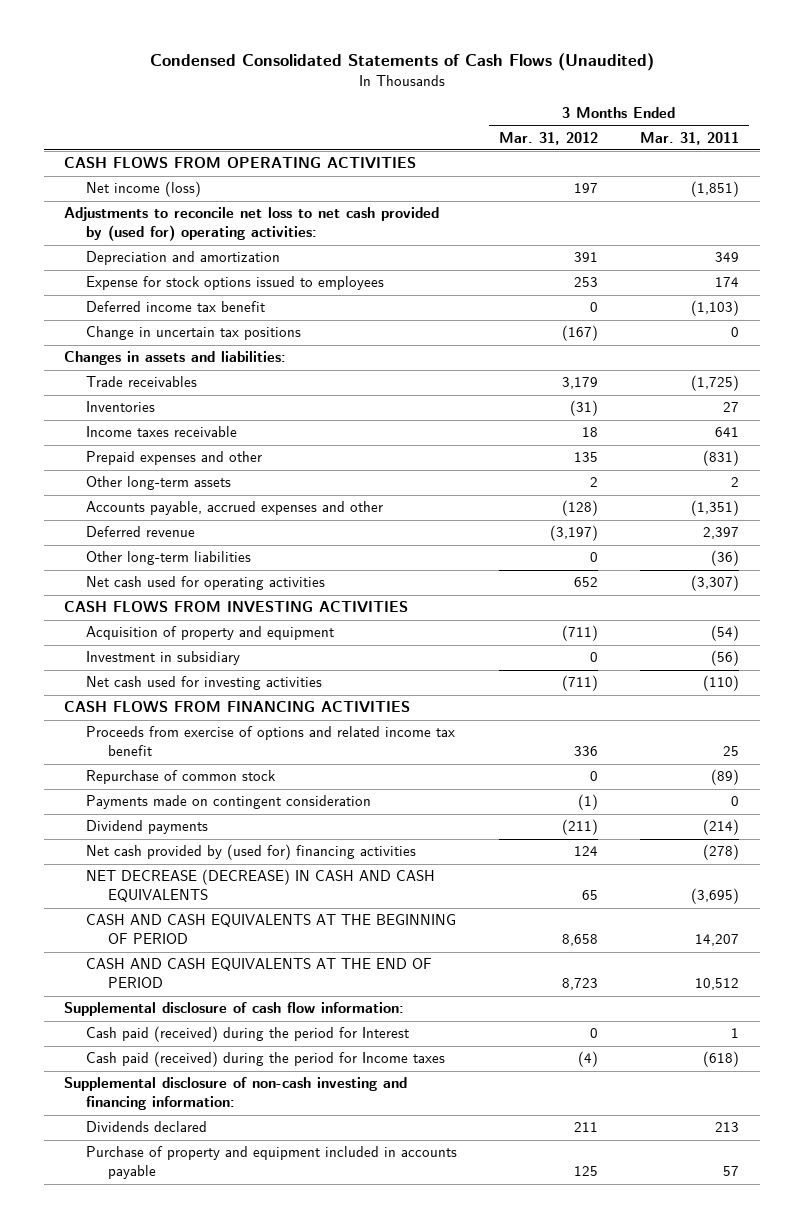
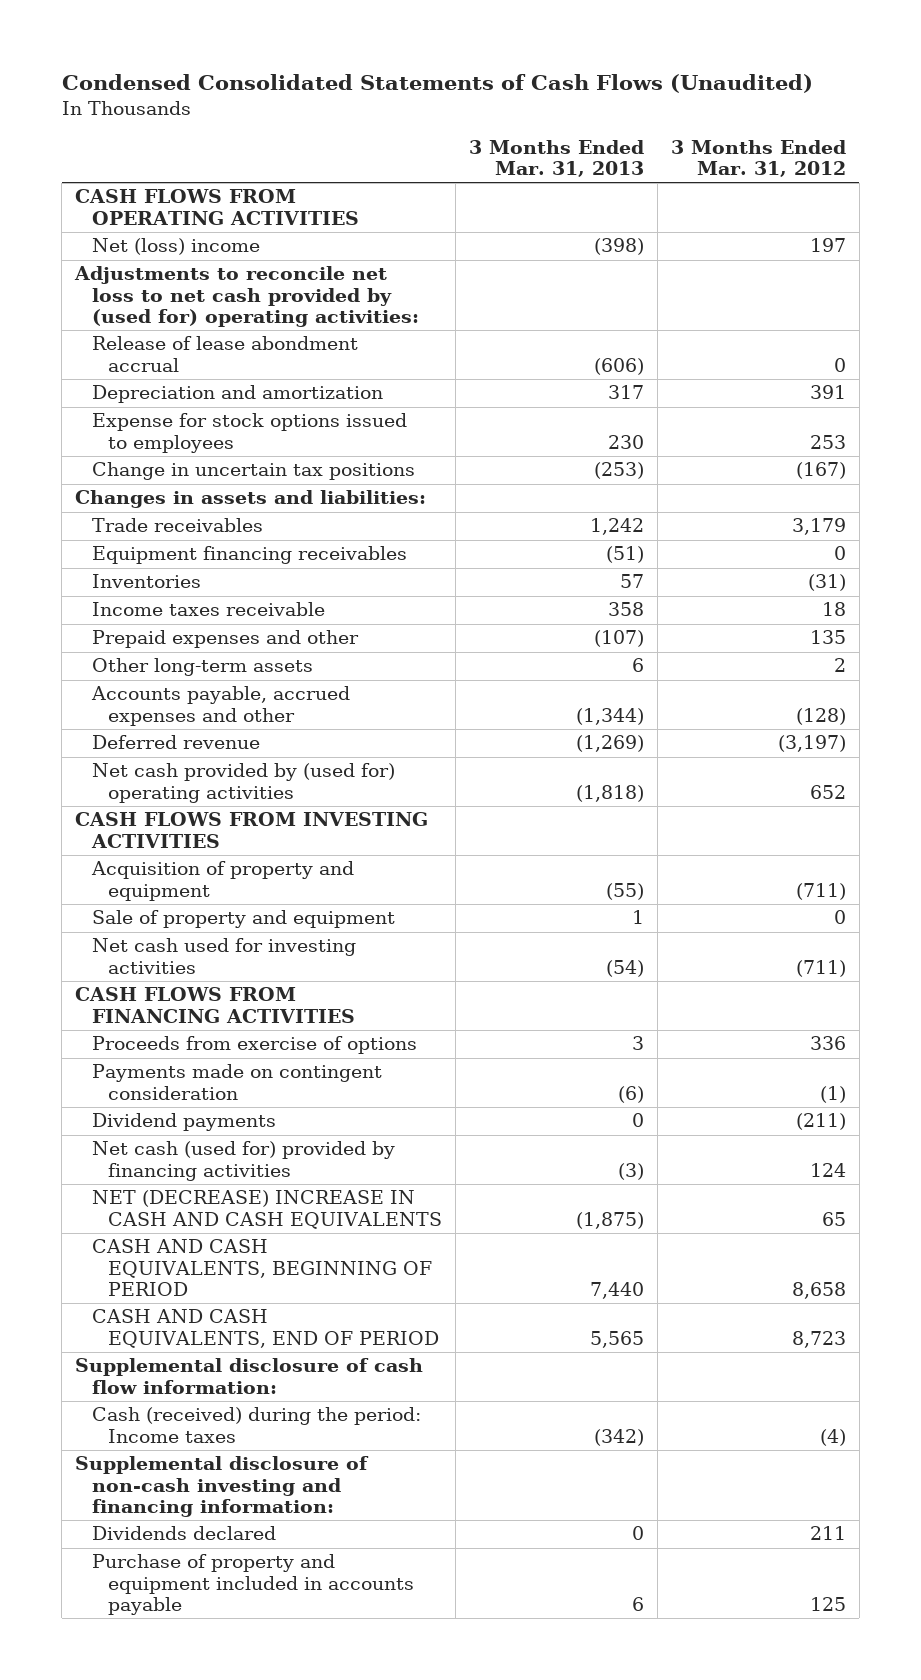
[639,131,739,145] Mar. 31, 2011 -> none
none -> [468,139,644,178] 3 Months Ended Mar. 31, 2013
[86,181,202,198] Net income (loss) -> [91,238,260,256] Net (loss) income
none -> [91,336,358,372] Release of lease abondment accrual
[86,301,266,313] Deferred income tax benefit -> none
none -> [91,546,407,565] Equipment financing receivables
[86,551,252,566] Other long-term liabilities -> none
[86,576,326,591] Net cash used for operating activities -> [91,763,395,803] Net cash provided by (used for) operating activities
[86,651,241,666] Investment in subsidiary -> none
none -> [91,910,395,929] Sale of property and equipment
[86,770,277,785] Repurchase of common stock -> none
[86,726,456,757] Proceeds from exercise of options and related income tax benefit -> [91,1036,417,1055] Proceeds from exercise of options
[86,844,417,861] Net cash provided by (used for) financing activities -> [91,1141,395,1181] Net cash (used for) provided by financing activities
[86,869,436,903] NET DECREASE (DECREASE) IN CASH AND CASH EQUIVALENTS -> [91,1190,442,1229] NET (DECREASE) INCREASE IN CASH AND CASH EQUIVALENTS
[86,914,457,945] CASH AND CASH EQUIVALENTS AT THE BEGINNING OF PERIOD -> [91,1239,432,1296] CASH AND CASH EQUIVALENTS, BEGINNING OF PERIOD
[86,958,433,989] CASH AND CASH EQUIVALENTS AT THE END OF PERIOD -> [91,1309,439,1348] CASH AND CASH EQUIVALENTS, END OF PERIOD
[86,1026,410,1043] Cash paid (received) during the period for Interest -> none
[86,1051,446,1068] Cash paid (received) during the period for Income taxes -> [91,1407,421,1443] Cash (received) during the period: Income taxes

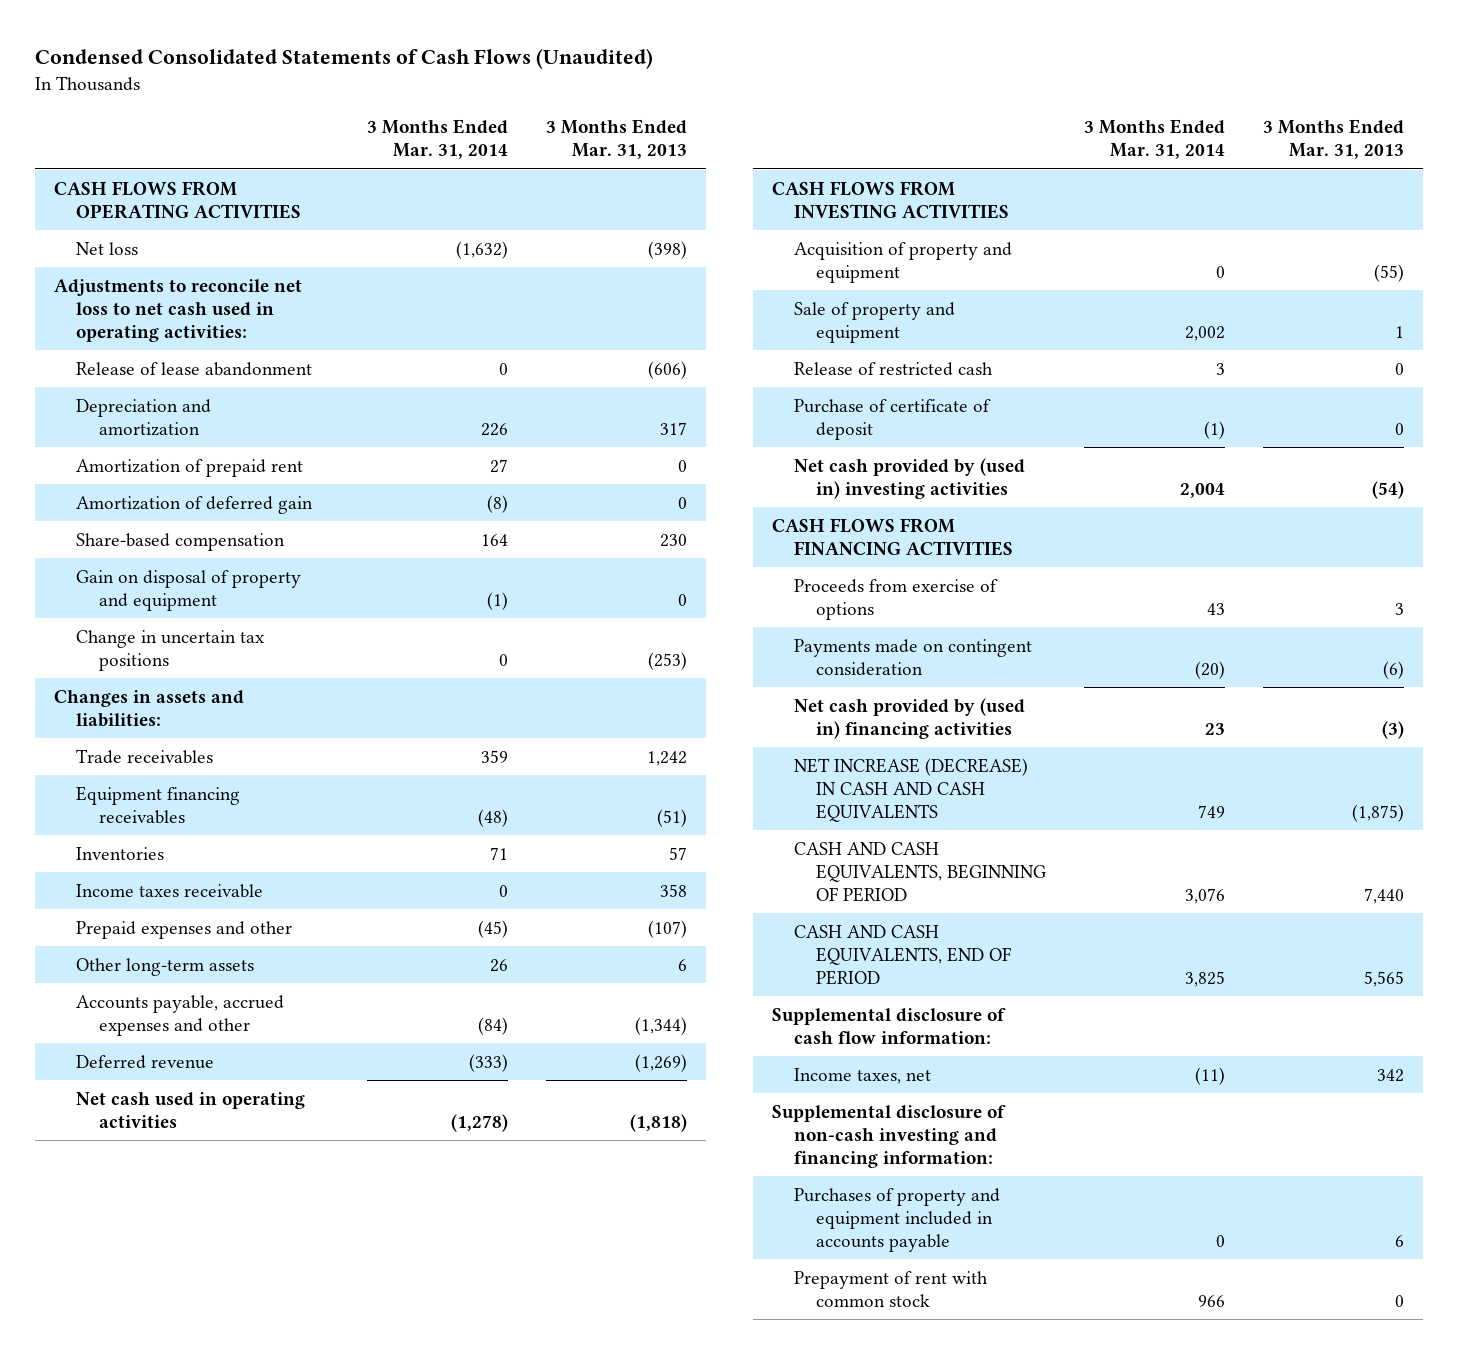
[670,139,846,178] 3 Months Ended Mar. 31, 2012 -> none
none -> [366,119,508,160] 3 Months Ended Mar. 31, 2014
[91,238,260,256] Net (loss) income -> [76,241,139,255] Net loss
[74,266,419,327] Adjustments to reconcile net loss to net cash provided by (used for) operating activities: -> [54,278,303,342] Adjustments to reconcile net loss to net cash used in operating activities:
[91,336,358,372] Release of lease abondment accrual -> [76,361,313,376] Release of lease abandonment
none -> [76,458,304,477] Amortization of prepaid rent
none -> [76,495,314,514] Amortization of deferred gain
[91,413,407,453] Expense for stock options issued to employees -> [76,532,286,551] Share-based compensation
none -> [76,569,302,611] Gain on disposal of property and equipment
[91,763,395,803] Net cash provided by (used for) operating activities -> [76,1091,306,1128] Net cash used in operating activities
none -> [793,361,993,376] Release of restricted cash
none -> [793,398,991,440] Purchase of certificate of deposit
[91,938,356,974] Net cash used for investing activities -> [793,457,1025,499] Net cash provided by (used in) investing activities
[91,1113,276,1132] Dividend payments -> none
[91,1141,395,1181] Net cash (used for) provided by financing activities -> [793,697,1025,739] Net cash provided by (used in) financing activities
[91,1190,442,1229] NET (DECREASE) INCREASE IN CASH AND CASH EQUIVALENTS -> [793,757,1028,822] NET INCREASE (DECREASE) IN CASH AND CASH EQUIVALENTS
[91,1407,421,1443] Cash (received) during the period: Income taxes -> [793,1067,931,1084] Income taxes, net
[593,1428,644,1446] (342) -> [1377,1068,1405,1082] 342
[91,1526,276,1541] Dividends declared -> none
[91,1554,414,1615] Purchase of property and equipment included in accounts payable -> [793,1187,1000,1252] Purchases of property and equipment included in accounts payable
none -> [793,1270,988,1307] Prepayment of rent with common stock

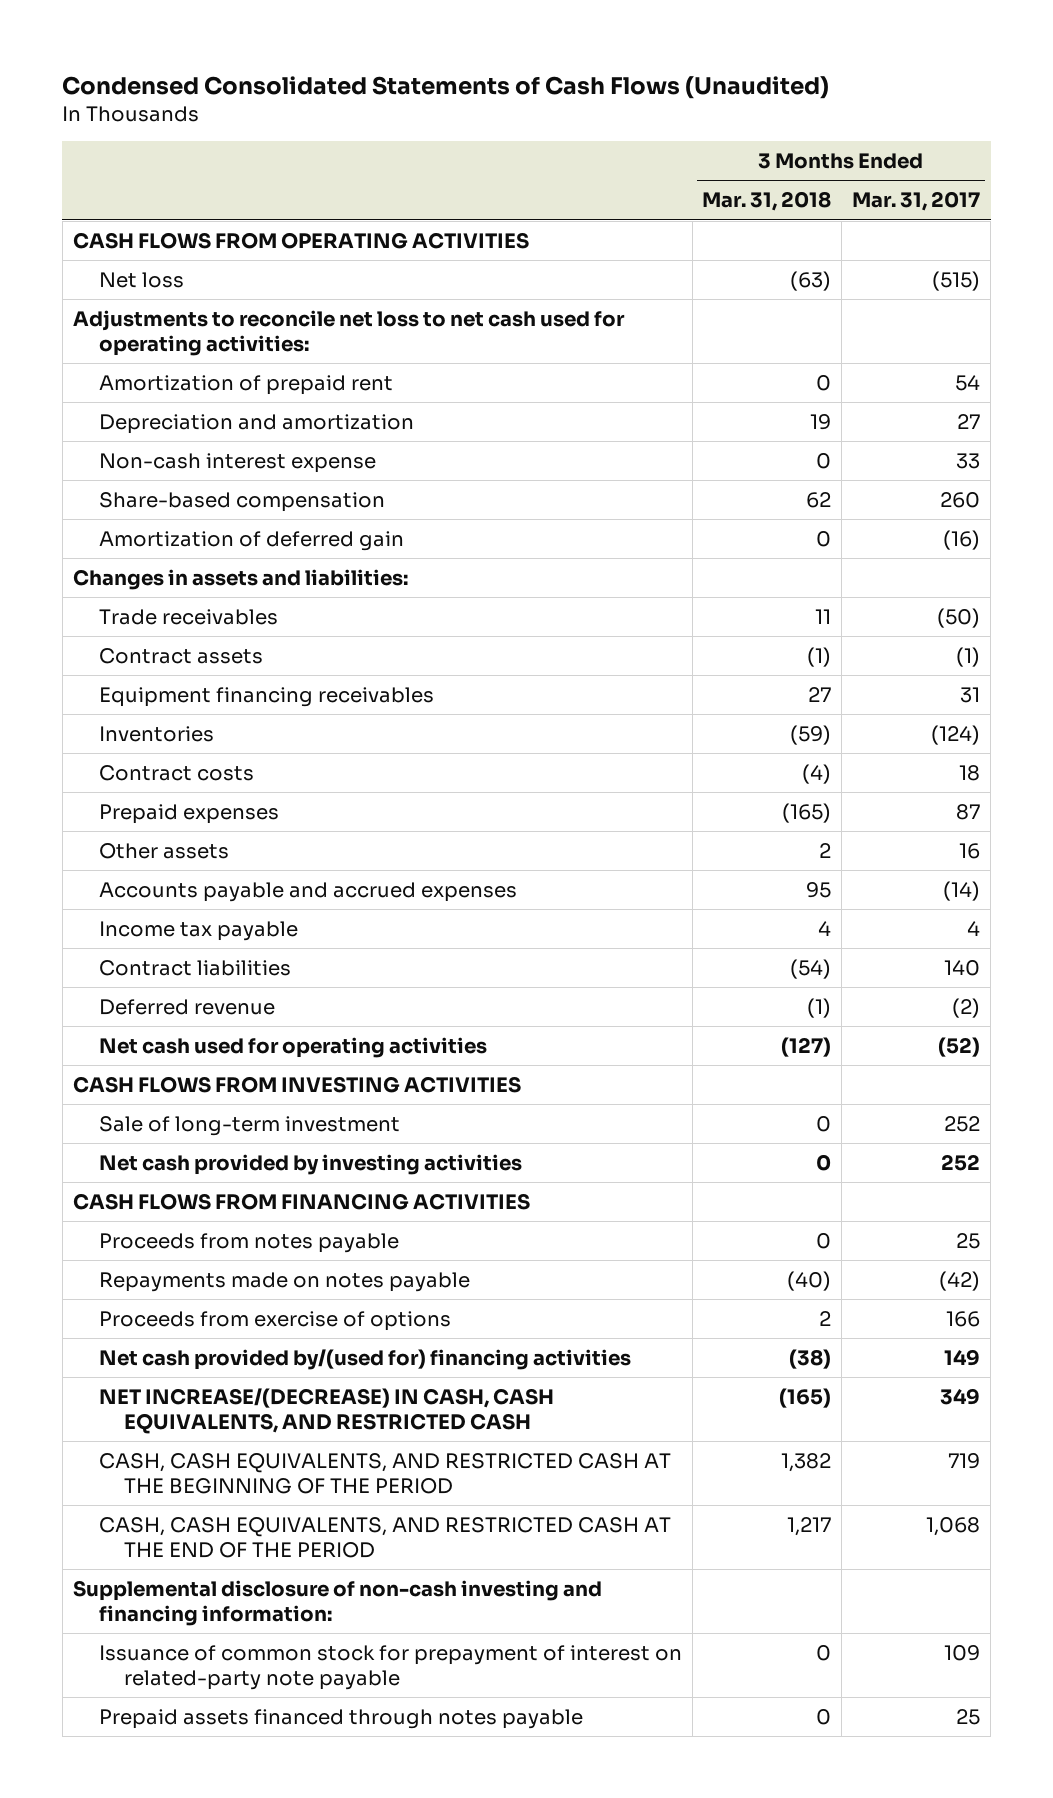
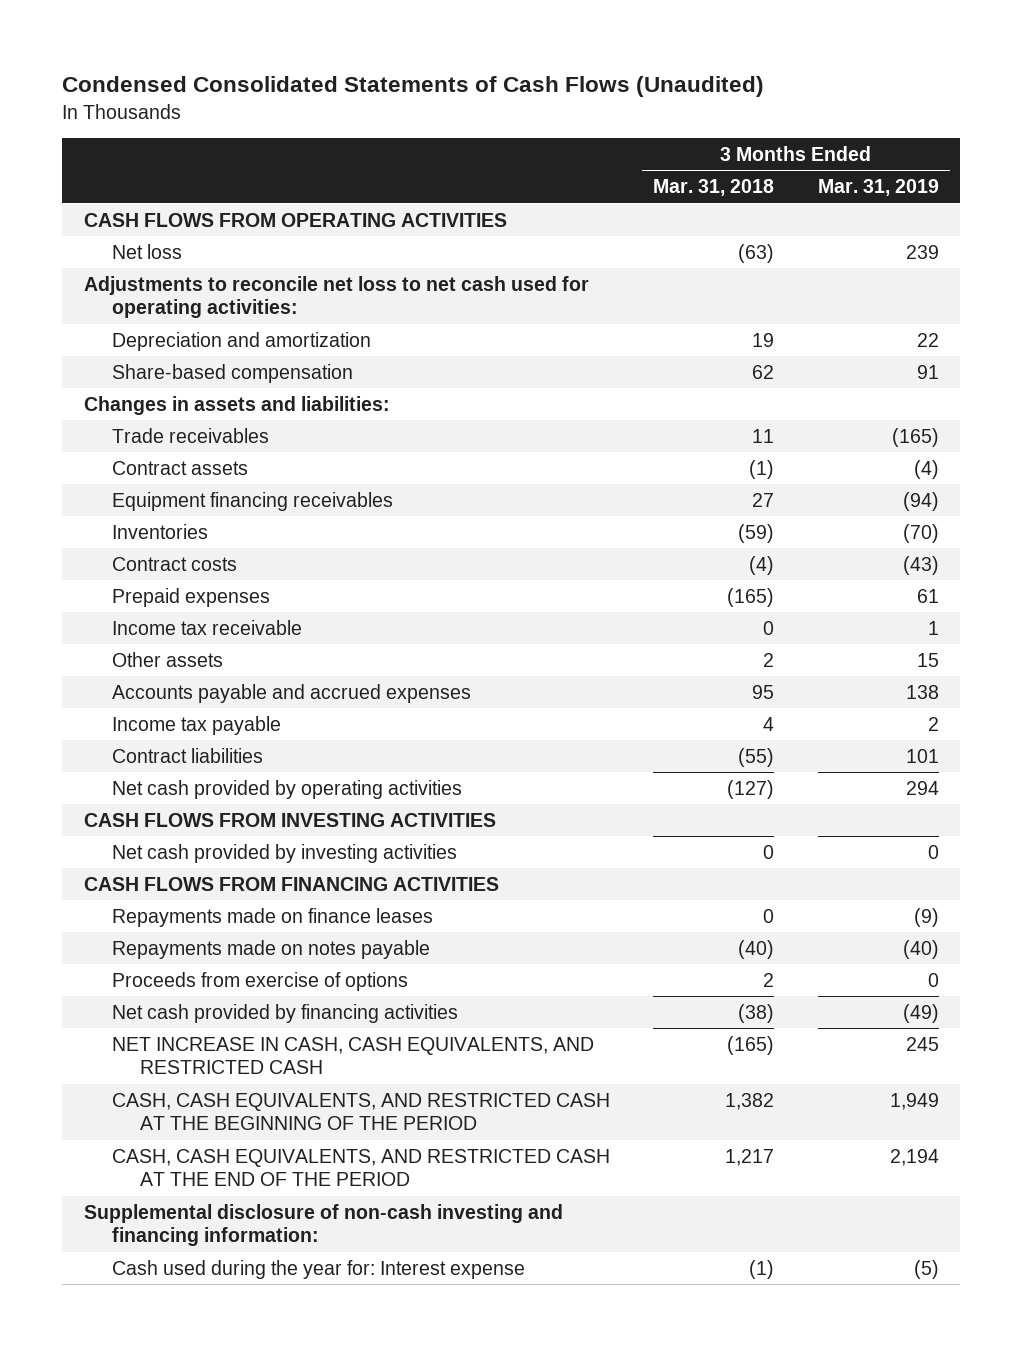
[852,191,981,212] Mar. 31, 2017 -> none
none -> [817,179,939,197] Mar. 31, 2019
[98,375,393,396] Amortization of prepaid rent -> none
[98,453,376,474] Non-cash interest expense -> none
[98,531,404,552] Amortization of deferred gain -> none
none -> [111,619,302,635] Income tax receivable
[98,999,275,1016] Deferred revenue -> none
[790,959,832,980] (54) -> [738,747,775,767] (55)
[98,1037,487,1059] Net cash used for operating activities -> [111,779,462,799] Net cash provided by operating activities
[98,1116,400,1137] Sale of long-term investment -> none
[98,1233,399,1254] Proceeds from notes payable -> none
none -> [111,907,433,927] Repayments made on finance leases
[98,1349,631,1371] Net cash provided by/(used for) financing activities -> [111,1003,458,1023] Net cash provided by financing activities
[98,1388,554,1434] NET INCREASE/(DECREASE) IN CASH, CASH EQUIVALENTS, AND RESTRICTED CASH -> [111,1036,594,1075] NET INCREASE IN CASH, CASH EQUIVALENTS, AND RESTRICTED CASH
[98,1645,682,1690] Issuance of common stock for prepayment of interest on related-party note payable -> none
[98,1709,583,1730] Prepaid assets financed through notes payable -> none
none -> [111,1259,525,1279] Cash used during the year for: Interest expense

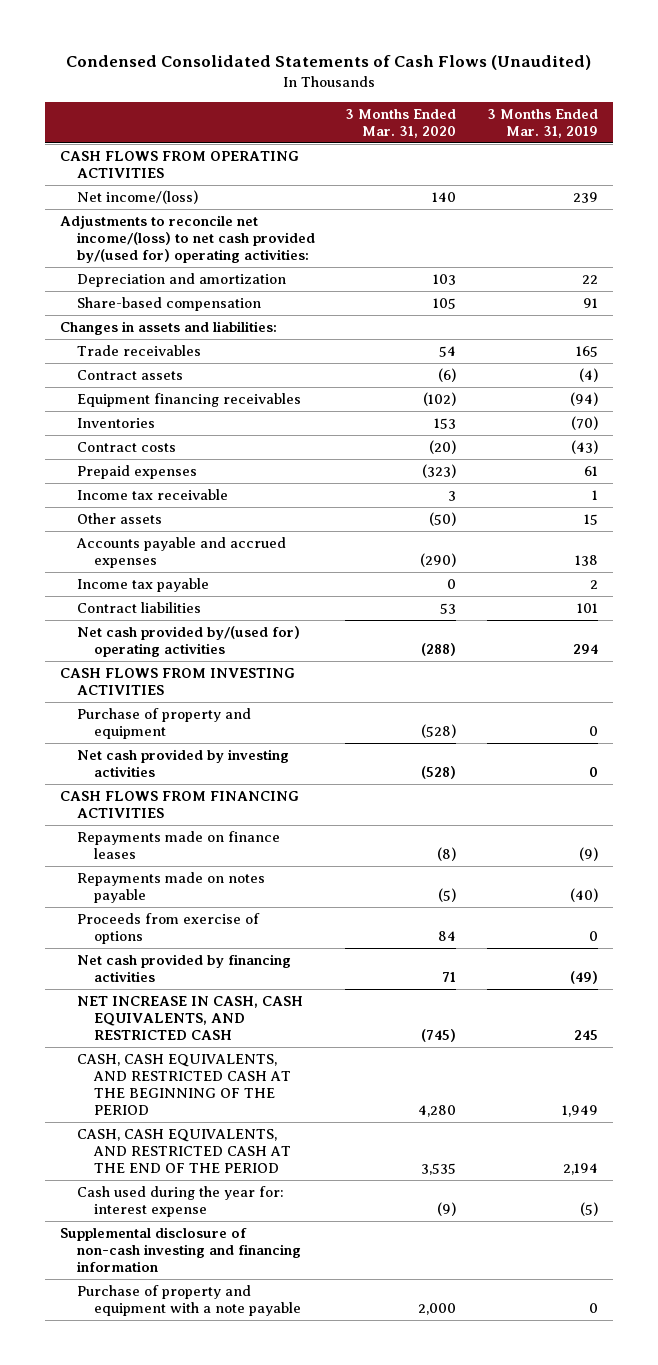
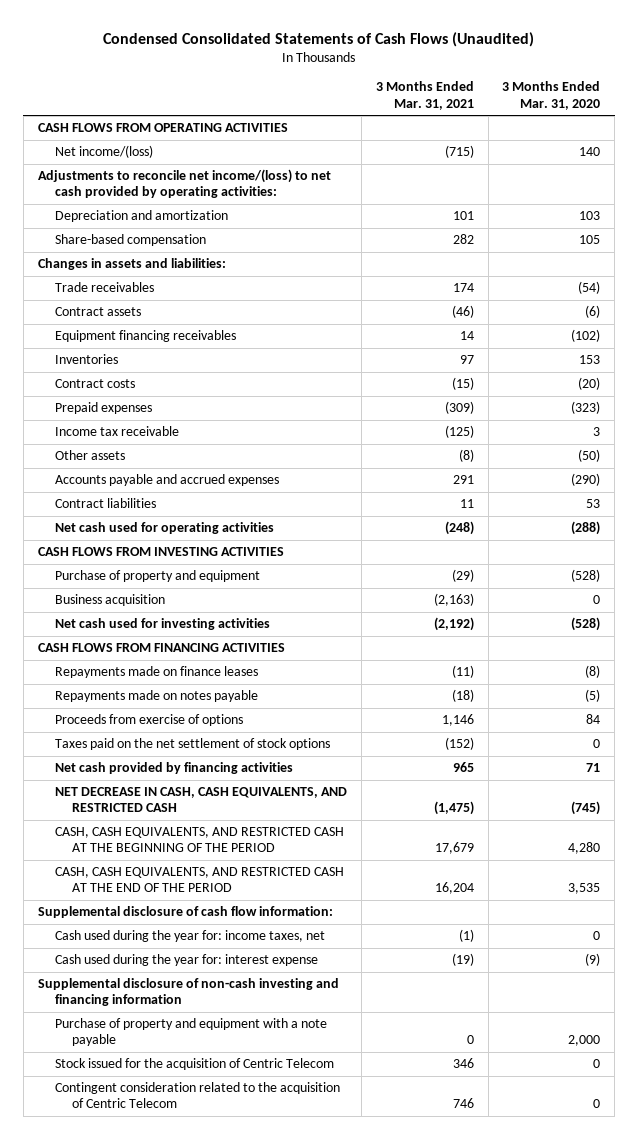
[486,108,598,138] 3 Months Ended Mar. 31, 2019 -> none
none -> [375,81,474,110] 3 Months Ended Mar. 31, 2021
[59,215,316,264] Adjustments to reconcile net income/(loss) to net cash provided by/(used for) operating activities: -> [37,169,331,199] Adjustments to reconcile net income/(loss) to net cash provided by operating activities:
[439,346,457,358] 54 -> [578,281,601,295] (54)
[77,578,210,593] Income tax payable -> none
[77,626,301,658] Net cash provided by/(used for) operating activities -> [54,522,274,535] Net cash used for operating activities
none -> [54,594,165,607] Business acquisition
[77,749,290,778] Net cash provided by investing activities -> [54,618,270,631] Net cash used for investing activities
none -> [54,738,330,751] Taxes paid on the net settlement of stock options
[77,996,304,1041] NET INCREASE IN CASH, CASH EQUIVALENTS, AND RESTRICTED CASH -> [54,787,347,813] NET DECREASE IN CASH, CASH EQUIVALENTS, AND RESTRICTED CASH
none -> [37,906,333,919] Supplemental disclosure of cash flow information:
none -> [54,930,325,943] Cash used during the year for: income taxes, net
none -> [54,1058,334,1071] Stock issued for the acquisition of Centric Telecom
none -> [54,1082,340,1109] Contingent consideration related to the acquisition of Centric Telecom

